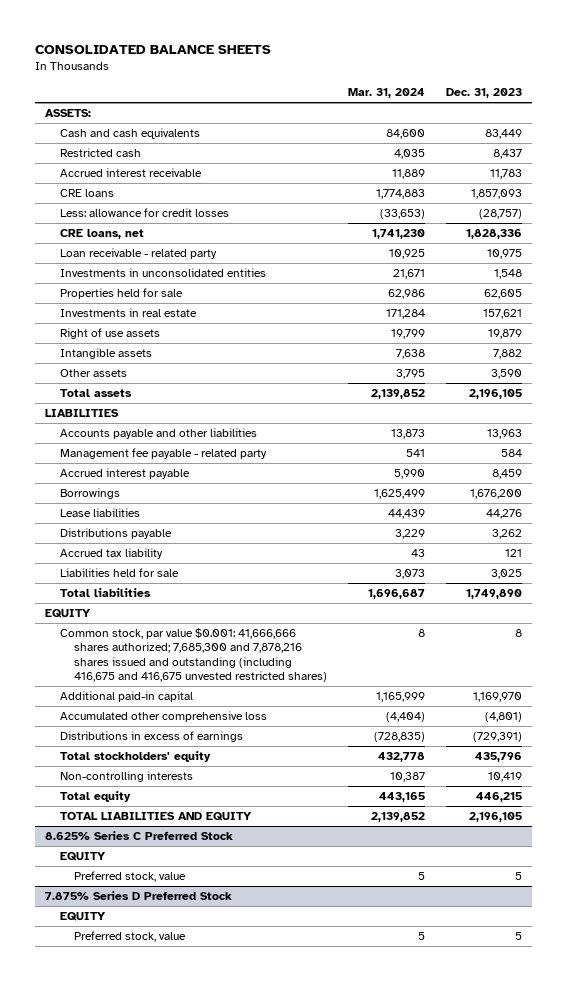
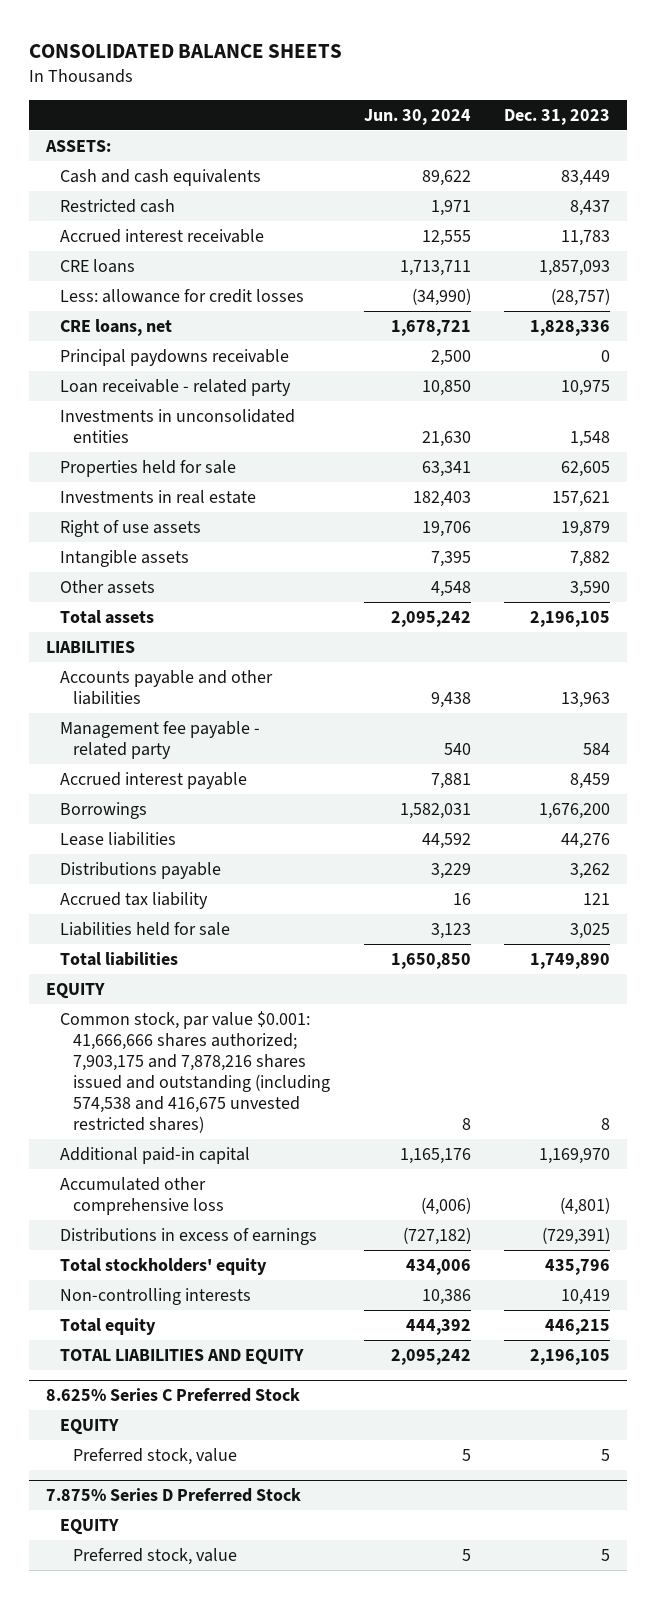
[348,88,426,99] Mar. 31, 2024 -> none
none -> [363,109,471,126] Jun. 30, 2024
none -> [59,348,289,366] Principal paydowns receivable
[59,627,328,683] Common stock, par value $0.001: 41,666,666 shares authorized; 7,685,300 and 7,878,216 shares issued and outstanding (including 416,675 and 416,675 unvested restricted shares) -> [59,1010,331,1133] Common stock, par value $0.001: 41,666,666 shares authorized; 7,903,175 and 7,878,216 shares issued and outstanding (including 574,538 and 416,675 unvested restricted shares)

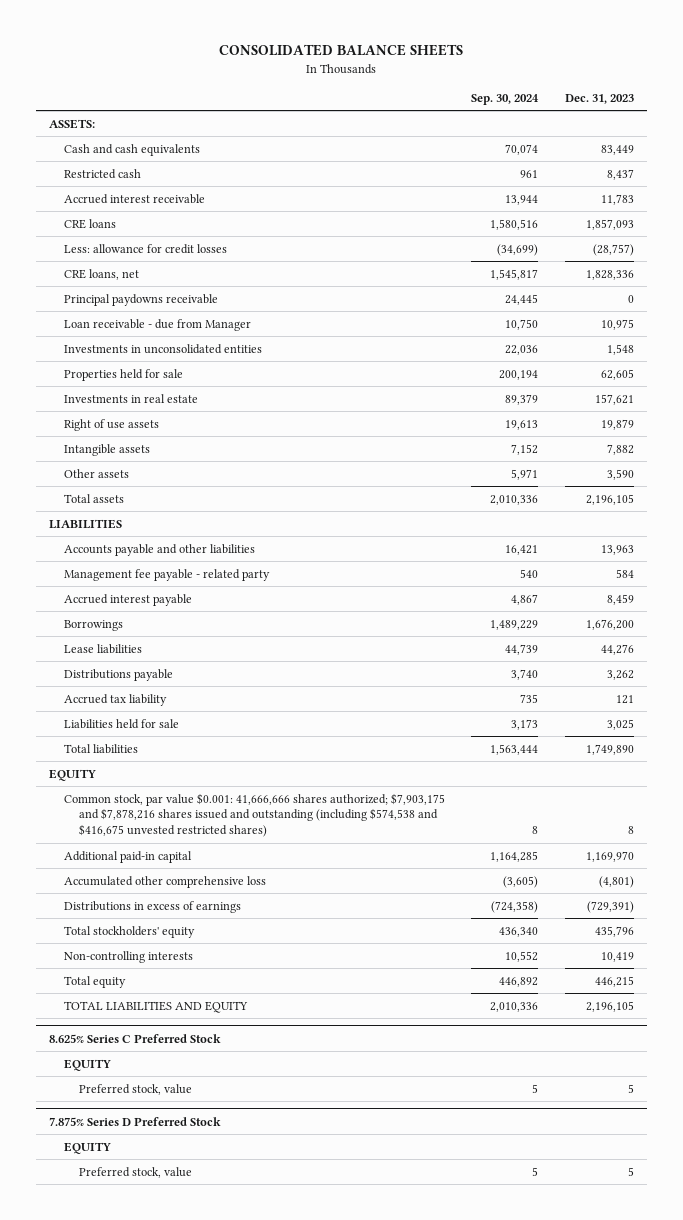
[363,109,471,126] Jun. 30, 2024 -> none
none -> [471,93,540,105] Sep. 30, 2024
[59,378,291,396] Loan receivable - related party -> [64,318,252,331] Loan receivable - due from Manager
[59,1010,331,1133] Common stock, par value $0.001: 41,666,666 shares authorized; 7,903,175 and 7,878,216 shares issued and outstanding (including 574,538 and 416,675 unvested restricted shares) -> [64,792,446,838] Common stock, par value $0.001: 41,666,666 shares authorized; $7,903,175 and $7,878,216 shares issued and outstanding (including $574,538 and $416,675 unvested restricted shares)

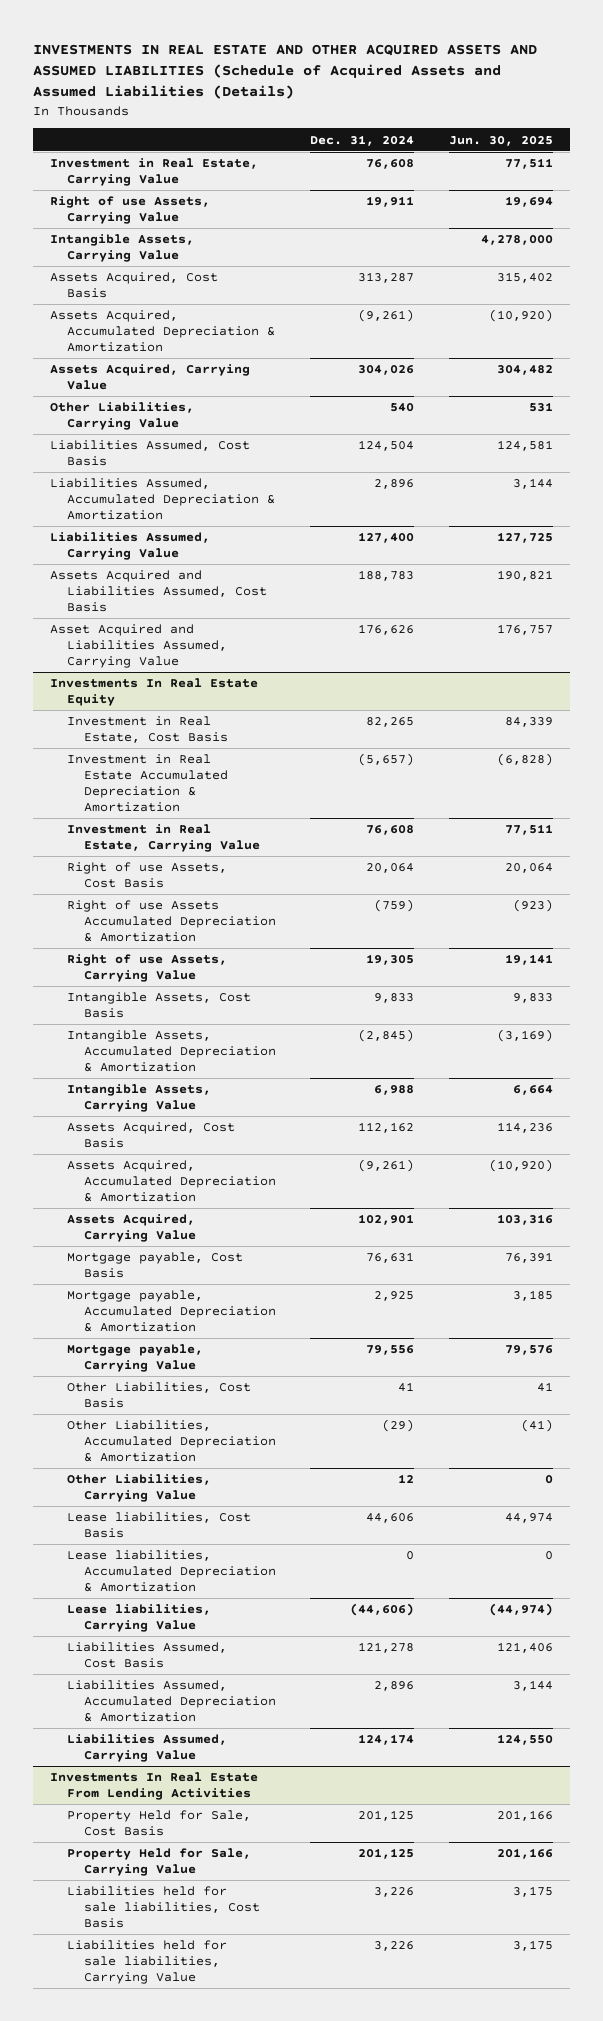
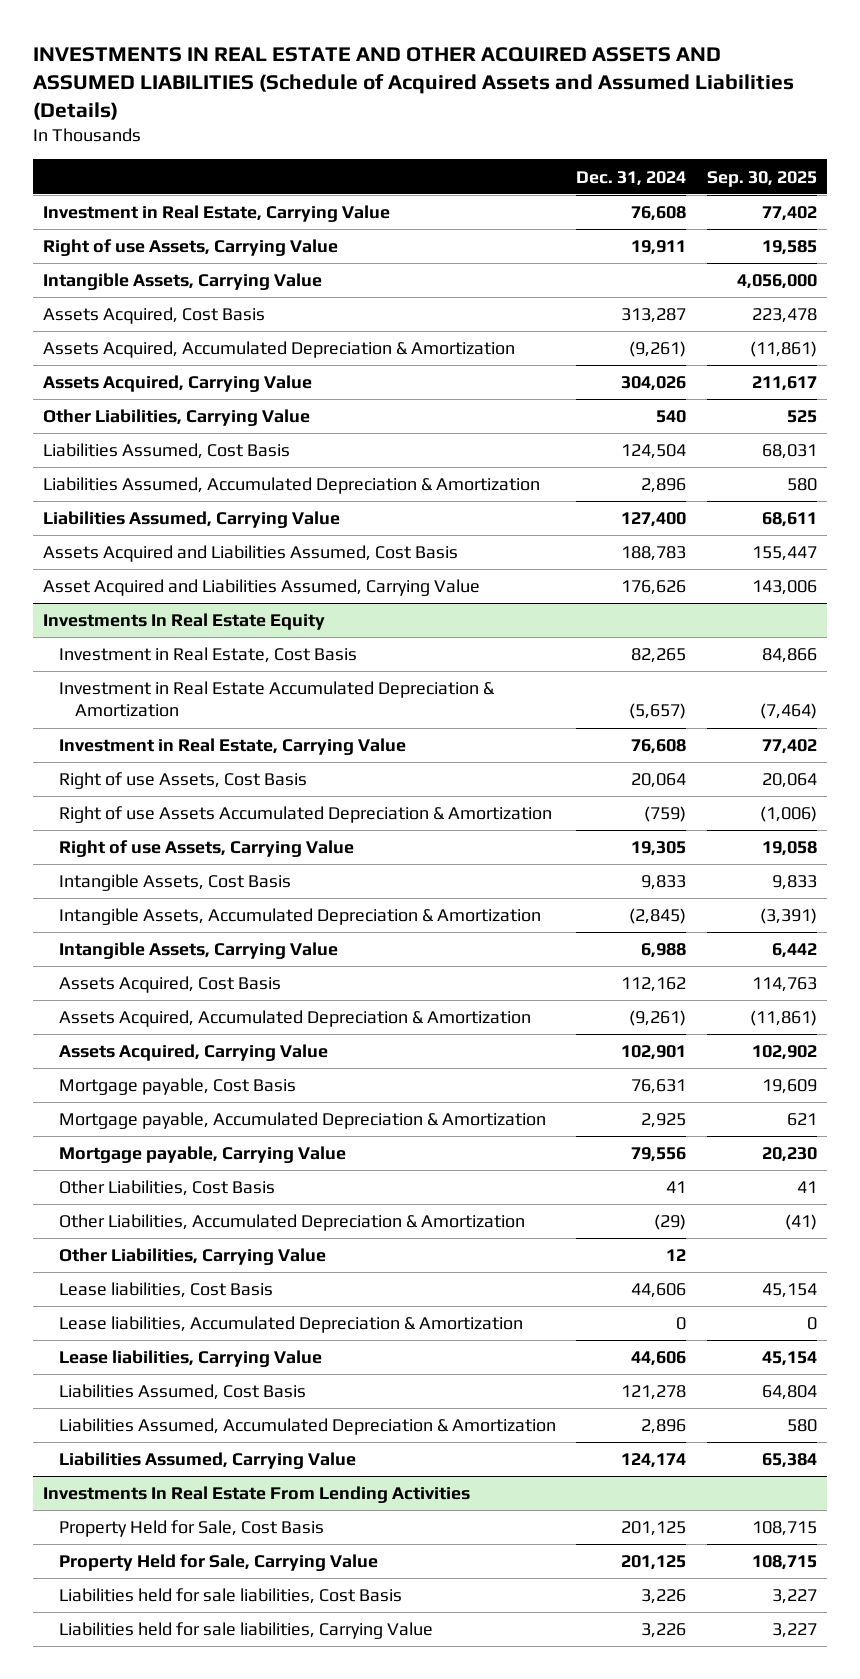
[448,135,553,146] Jun. 30, 2025 -> none
none -> [706,170,817,187] Sep. 30, 2025
[350,1603,415,1617] (44,606) -> [631,1351,687,1367] 44,606

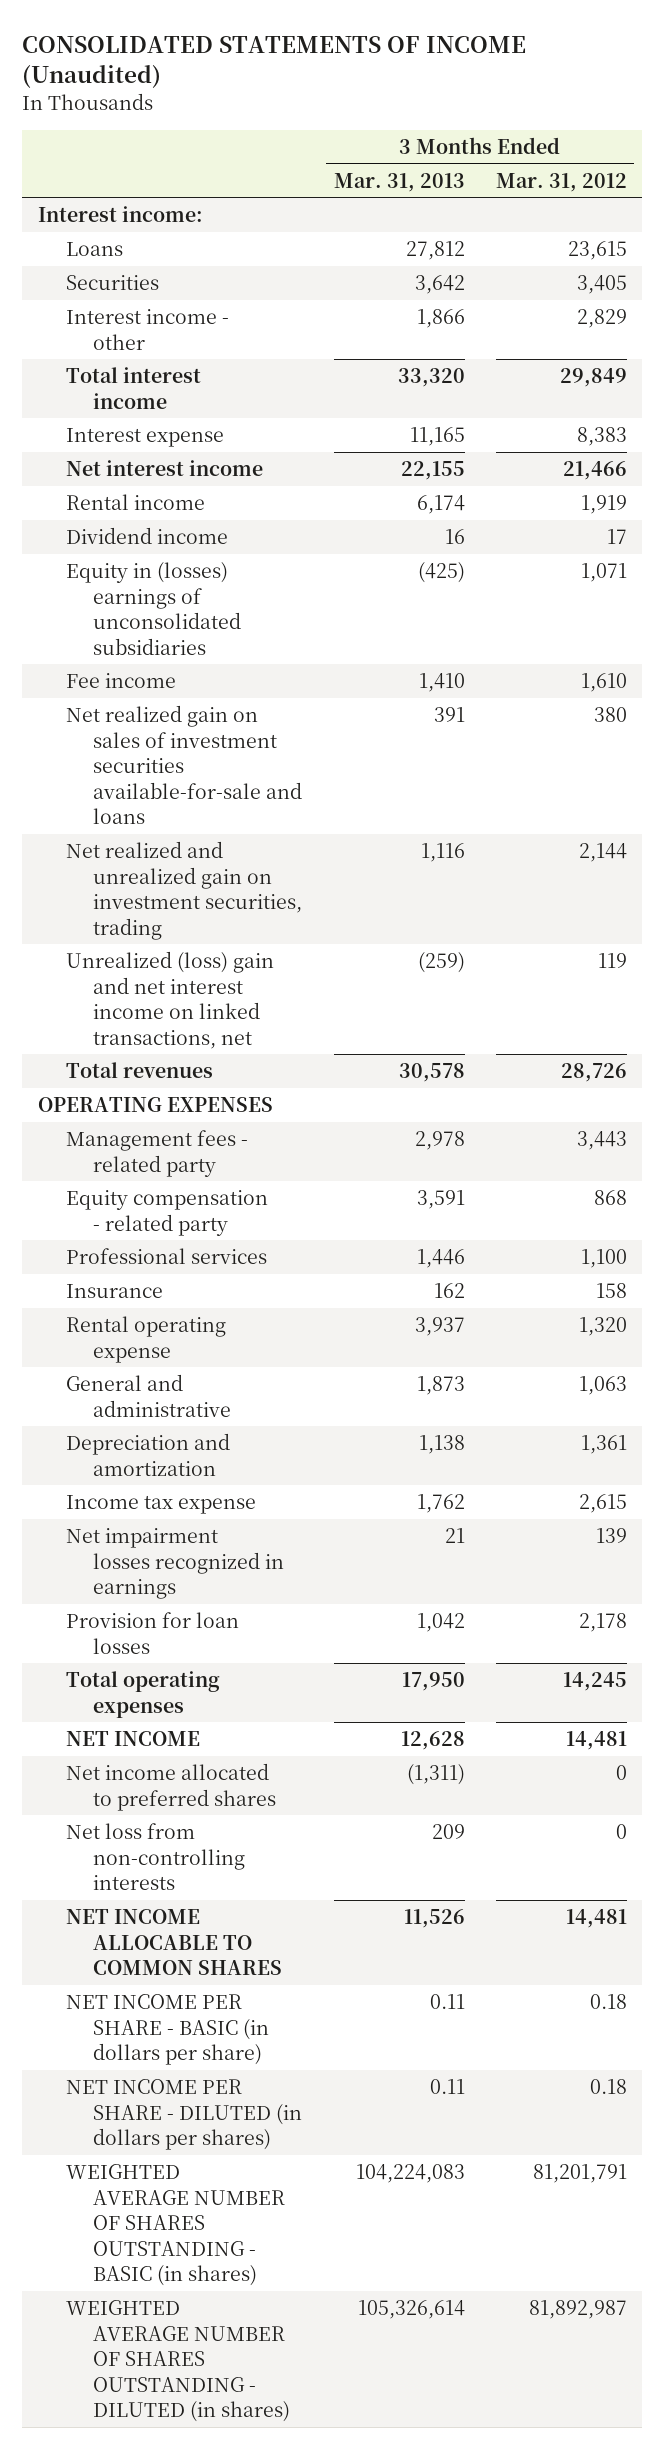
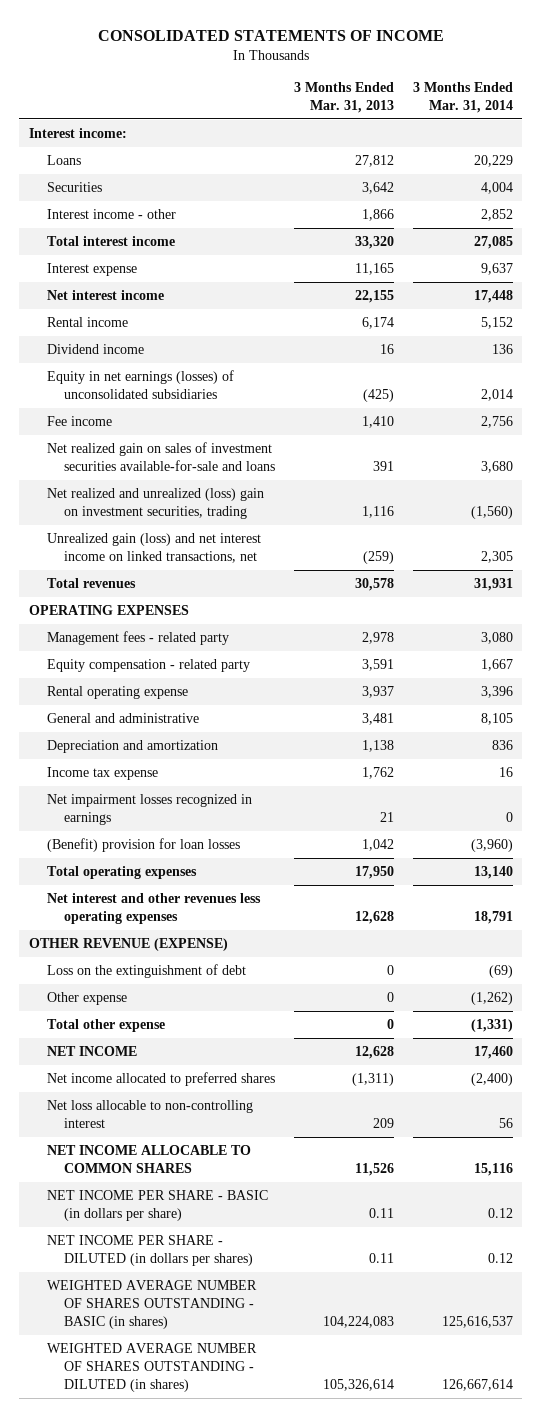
[22,35,527,89] CONSOLIDATED STATEMENTS OF INCOME (Unaudited) -> [97,30,444,42] CONSOLIDATED STATEMENTS OF INCOME
[495,172,627,192] Mar. 31, 2012 -> none
none -> [412,81,513,114] 3 Months Ended Mar. 31, 2014
[65,562,242,655] Equity in (losses) earnings of unconsolidated subsidiaries -> [46,369,234,400] Equity in net earnings (losses) of unconsolidated subsidiaries
[65,841,303,940] Net realized and unrealized gain on investment securities, trading -> [46,487,264,520] Net realized and unrealized (loss) gain on investment securities, trading
[65,951,274,1049] Unrealized (loss) gain and net interest income on linked transactions, net -> [46,532,261,564] Unrealized gain (loss) and net interest income on linked transactions, net
[65,1248,267,1265] Professional services -> none
[65,1284,163,1299] Insurance -> none
[416,1376,465,1396] 1,873 -> [362,712,395,725] 3,481
[65,1612,239,1654] Provision for loan losses -> [46,837,240,852] (Benefit) provision for loan losses
none -> [46,892,261,925] Net interest and other revenues less operating expenses
none -> [28,937,228,951] OTHER REVENUE (EXPENSE)
none -> [46,963,246,978] Loss on the extinguishment of debt
none -> [46,991,127,1005] Other expense
none -> [46,1018,165,1032] Total other expense
[65,1823,246,1891] Net loss from non-controlling interests -> [46,1099,253,1129] Net loss allocable to non-controlling interest

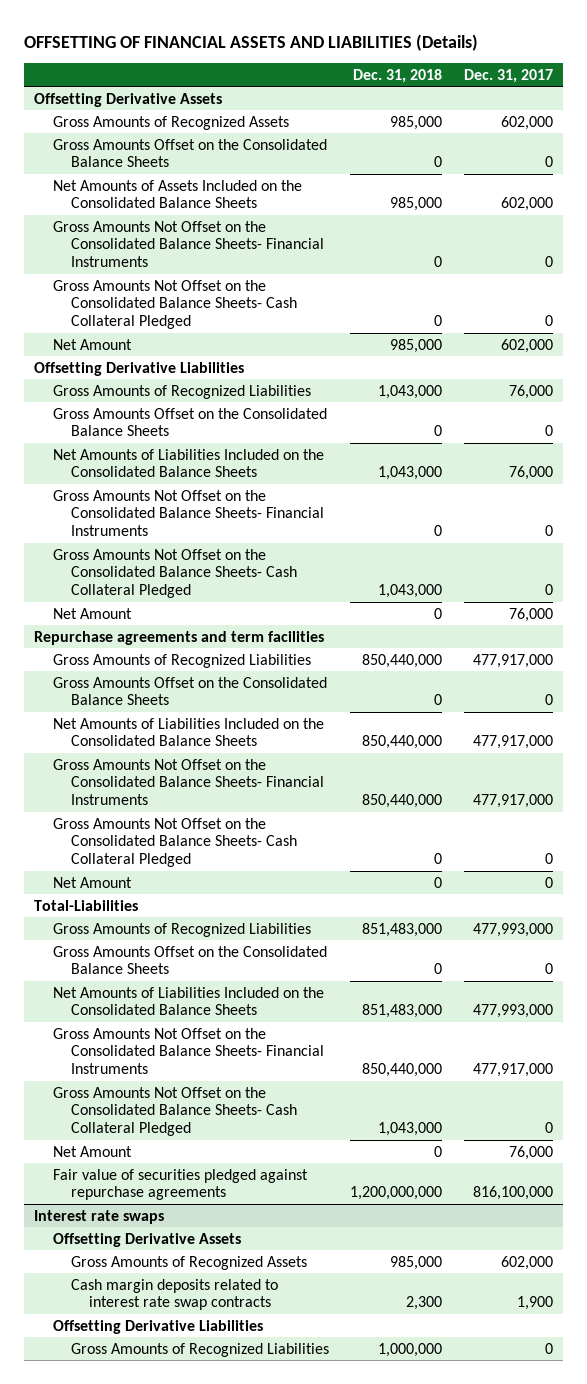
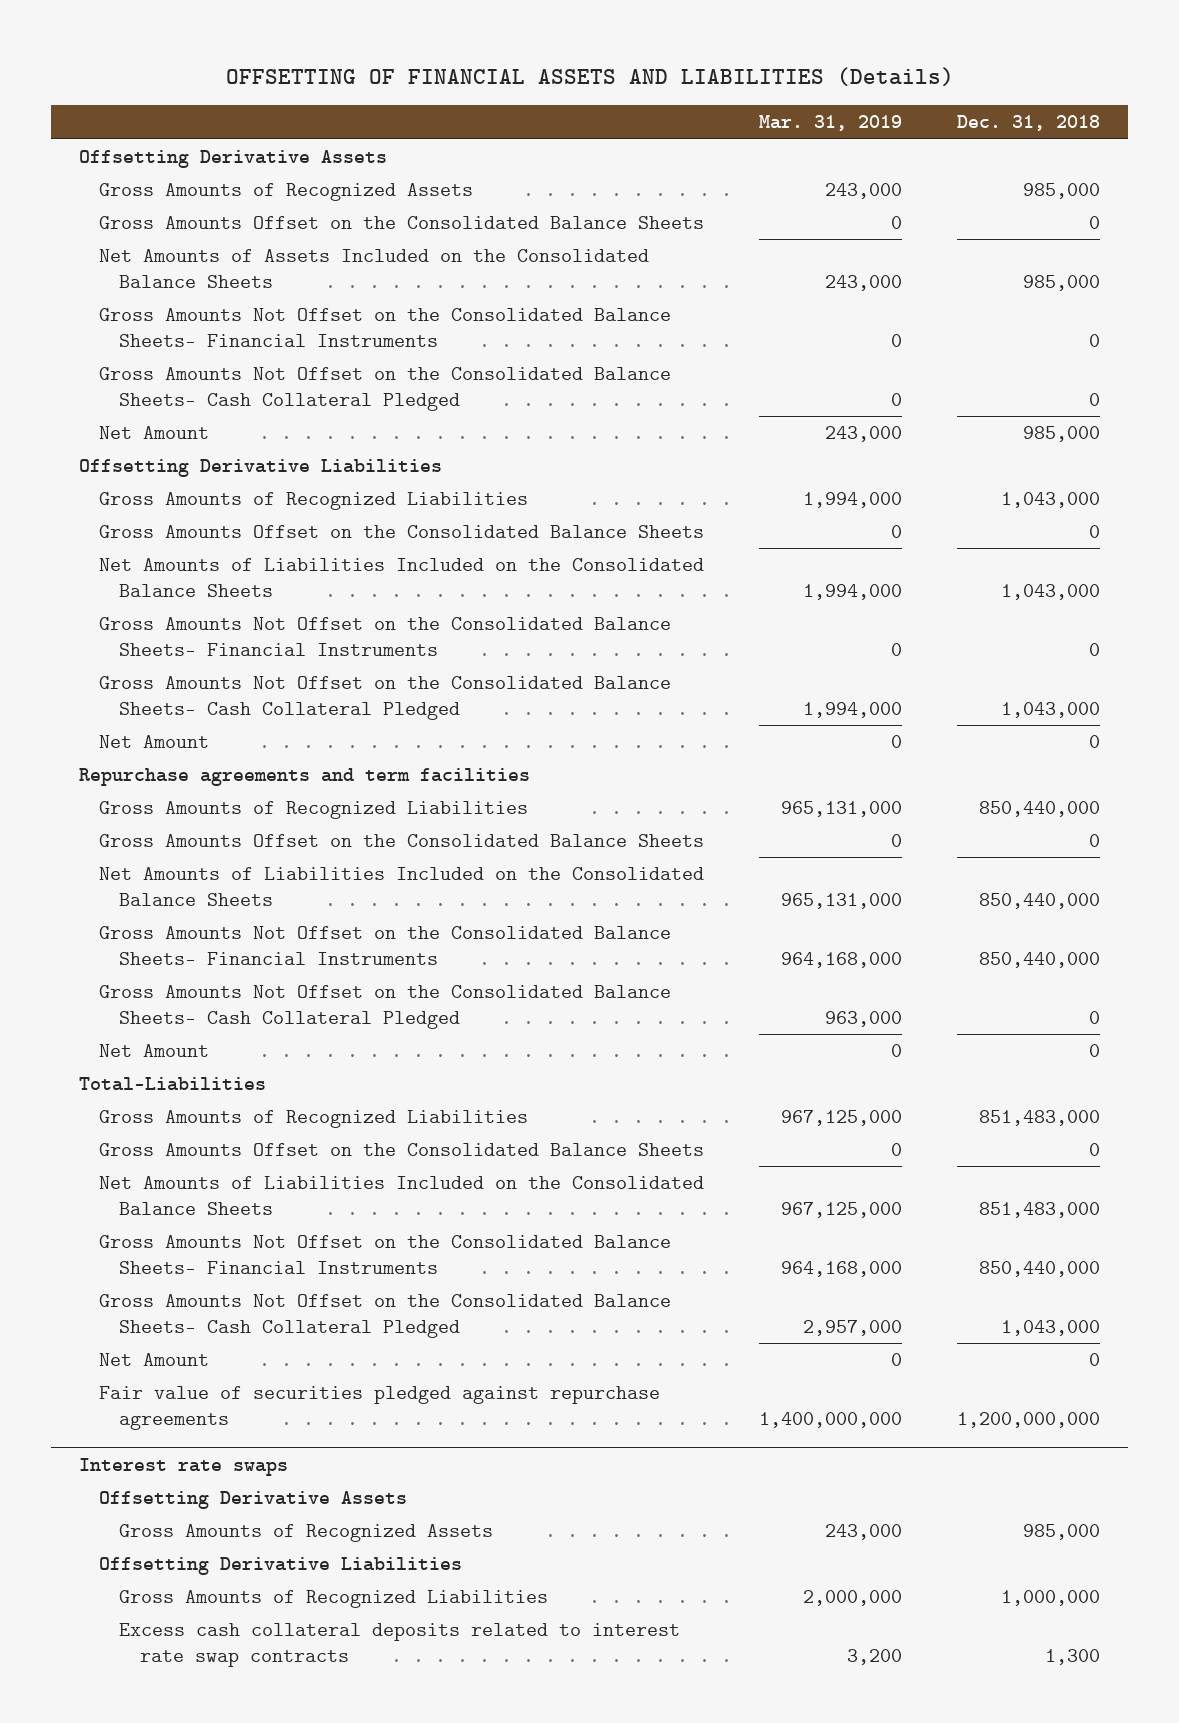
[463,68,553,83] Dec. 31, 2017 -> none
none -> [759,115,903,132] Mar. 31, 2019
[70,1278,278,1311] Cash margin deposits related to interest rate swap contracts -> none
none -> [119,1623,681,1667] Excess cash collateral deposits related to interest rate swap contracts

